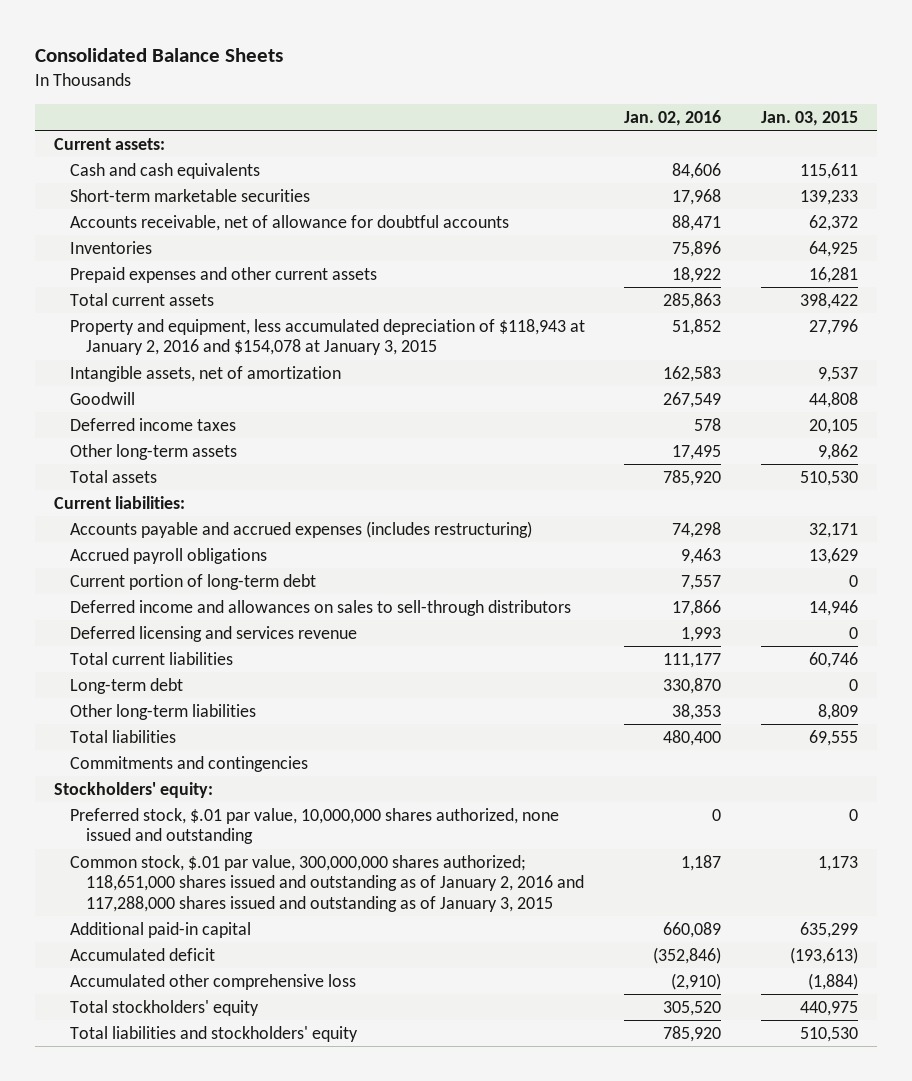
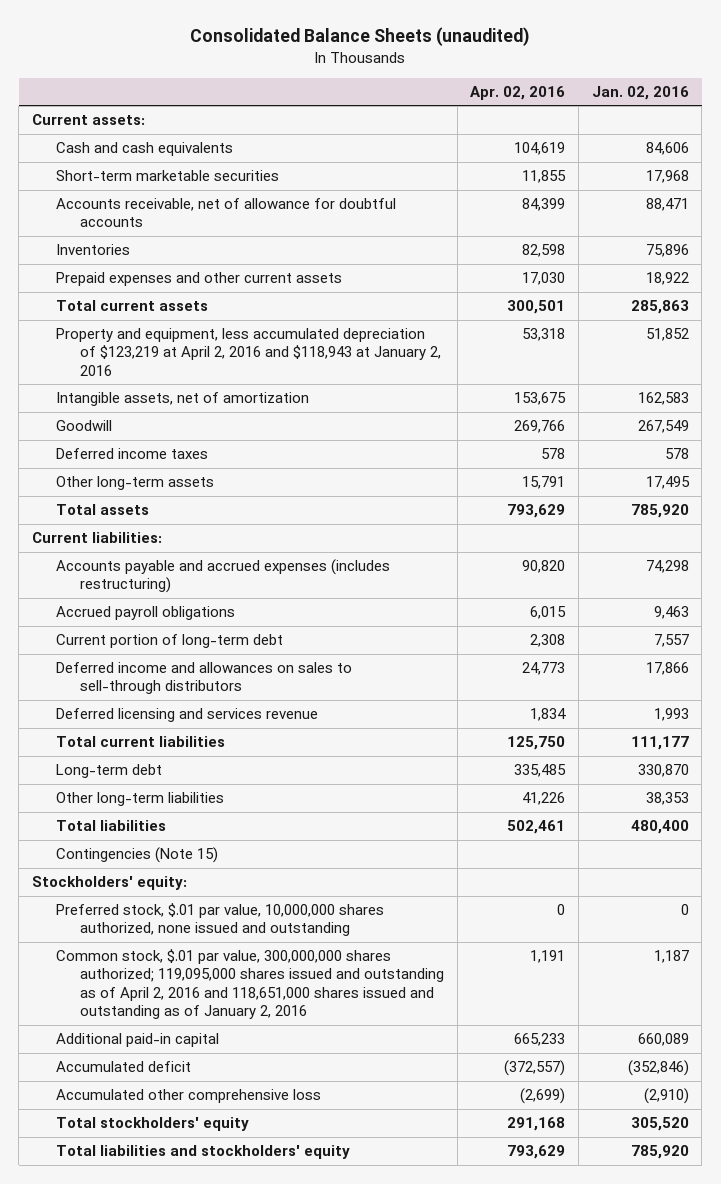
[34,48,283,63] Consolidated Balance Sheets -> [190,27,531,47] Consolidated Balance Sheets (unaudited)
[760,110,858,126] Jan. 03, 2015 -> none
none -> [470,85,566,100] Apr. 02, 2016
[70,318,586,356] Property and equipment, less accumulated depreciation of $118,943 at January 2, 2016 and $154,078 at January 3, 2015 -> [56,328,442,376] Property and equipment, less accumulated depreciation of $123,219 at April 2, 2016 and $118,943 at January 2, 2016
[70,755,309,772] Commitments and contingencies -> [56,847,219,864] Contingencies (Note 15)
[70,854,584,913] Common stock, $.01 par value, 300,000,000 shares authorized; 118,651,000 shares issued and outstanding as of January 2, 2016 and 117,288,000 shares issued and outstanding as of January 3, 2015 -> [56,949,445,1020] Common stock, $.01 par value, 300,000,000 shares authorized; 119,095,000 shares issued and outstanding as of April 2, 2016 and 118,651,000 shares issued and outstanding as of January 2, 2016

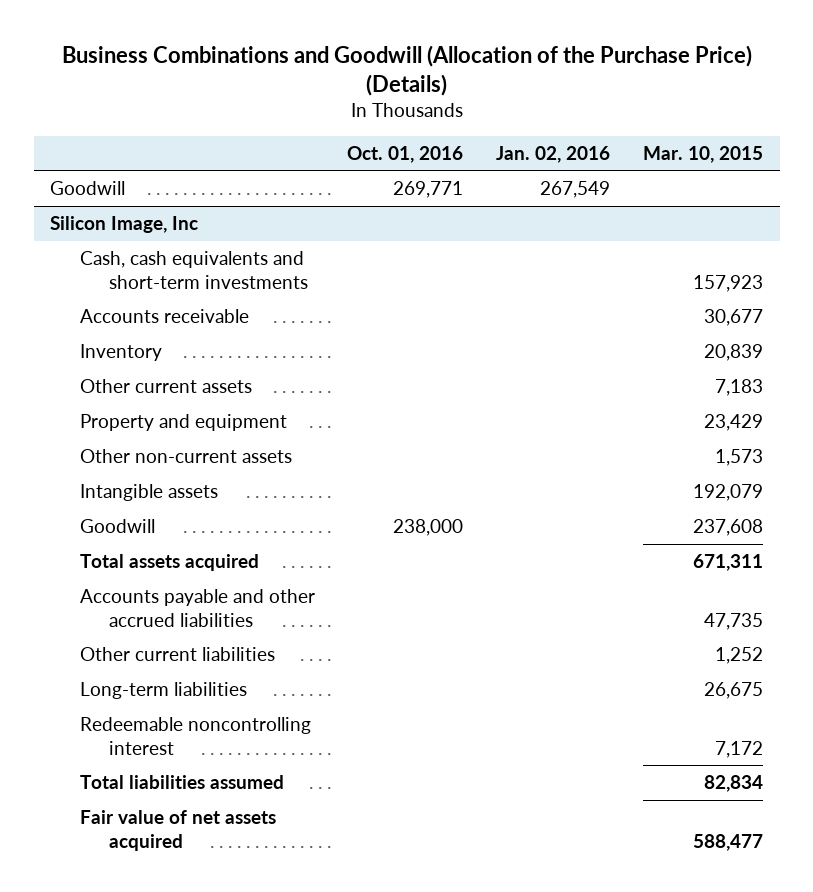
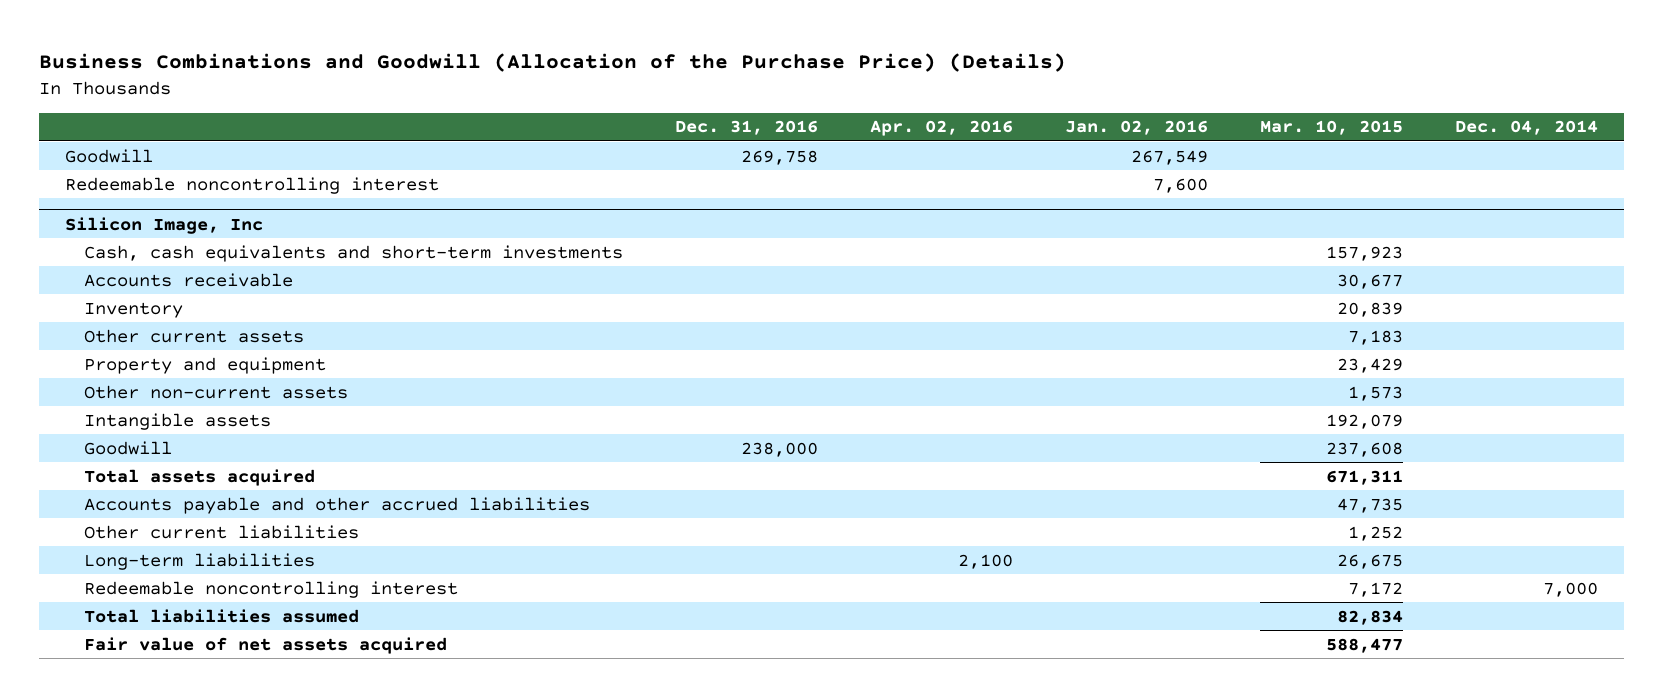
[347,145,464,163] Oct. 01, 2016 -> none
none -> [675,120,819,136] Dec. 31, 2016
none -> [869,120,1013,137] Apr. 02, 2016
none -> [1454,120,1598,136] Dec. 04, 2014
none -> [64,176,439,194] Redeemable noncontrolling interest

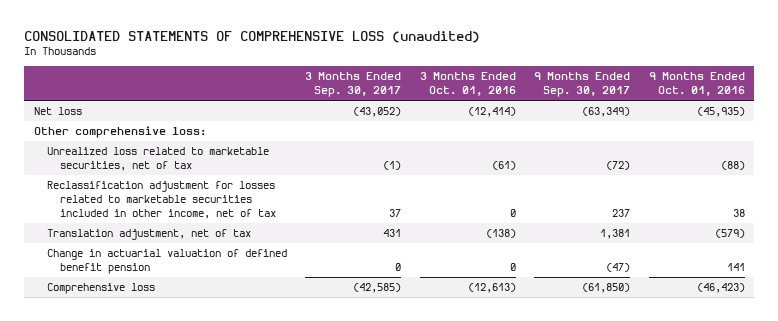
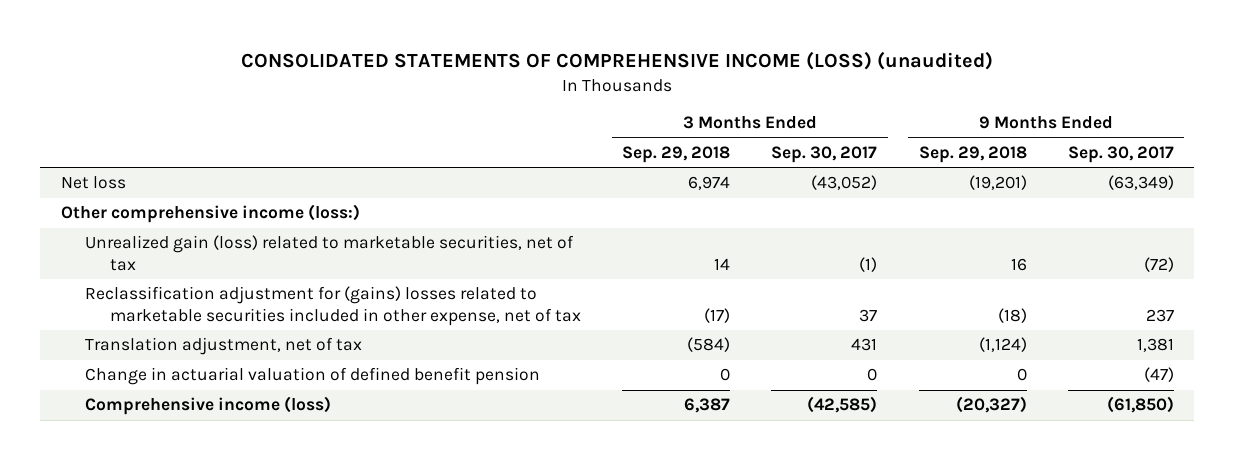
[24,30,481,43] CONSOLIDATED STATEMENTS OF COMPREHENSIVE LOSS (unaudited) -> [241,51,994,71] CONSOLIDATED STATEMENTS OF COMPREHENSIVE INCOME (LOSS) (unaudited)
[419,72,516,97] 3 Months Ended Oct. 01, 2016 -> none
[648,72,745,97] 9 Months Ended Oct. 01, 2016 -> none
none -> [622,145,731,163] Sep. 29, 2018
none -> [918,145,1027,163] Sep. 29, 2018
[33,126,206,139] Other comprehensive loss: -> [60,204,360,224] Other comprehensive income (loss:)
[46,147,269,171] Unrealized loss related to marketable securities, net of tax -> [85,235,575,271] Unrealized gain (loss) related to marketable securities, net of tax
[46,181,276,219] Reclassification adjustment for losses related to marketable securities included in other income, net of tax -> [85,286,582,326] Reclassification adjustment for (gains) losses related to marketable securities included in other expense, net of tax
[46,283,155,295] Comprehensive loss -> [85,396,332,416] Comprehensive income (loss)

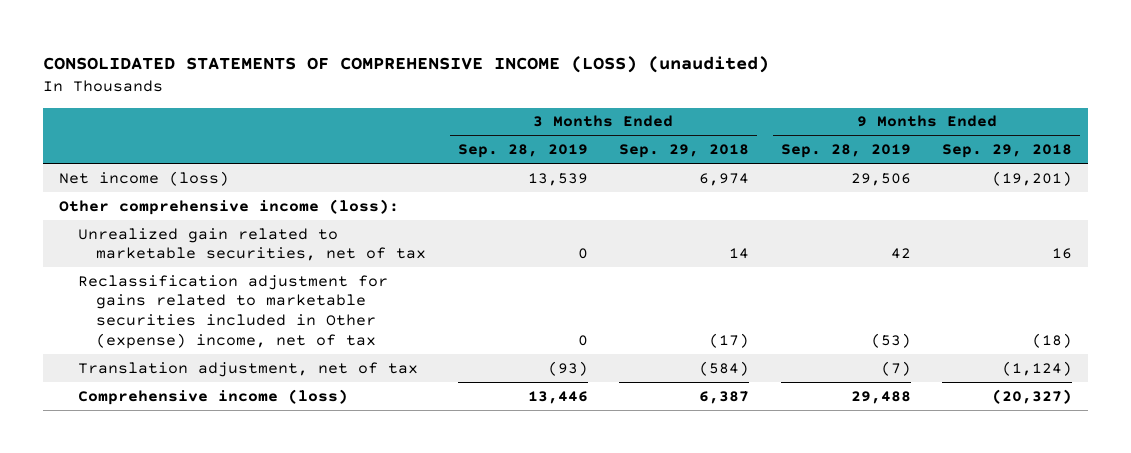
[771,145,878,163] Sep. 30, 2017 -> none
[1067,145,1174,163] Sep. 30, 2017 -> none
none -> [457,144,588,159] Sep. 28, 2019
none -> [780,144,911,159] Sep. 28, 2019
[60,176,126,190] Net loss -> [58,170,229,186] Net income (loss)
[60,204,360,224] Other comprehensive income (loss:) -> [58,198,399,215] Other comprehensive income (loss):
[85,235,575,271] Unrealized gain (loss) related to marketable securities, net of tax -> [77,227,427,262] Unrealized gain related to marketable securities, net of tax
[85,286,582,326] Reclassification adjustment for (gains) losses related to marketable securities included in other expense, net of tax -> [77,274,388,349] Reclassification adjustment for gains related to marketable securities included in Other (expense) income, net of tax
[85,367,541,386] Change in actuarial valuation of defined benefit pension -> none

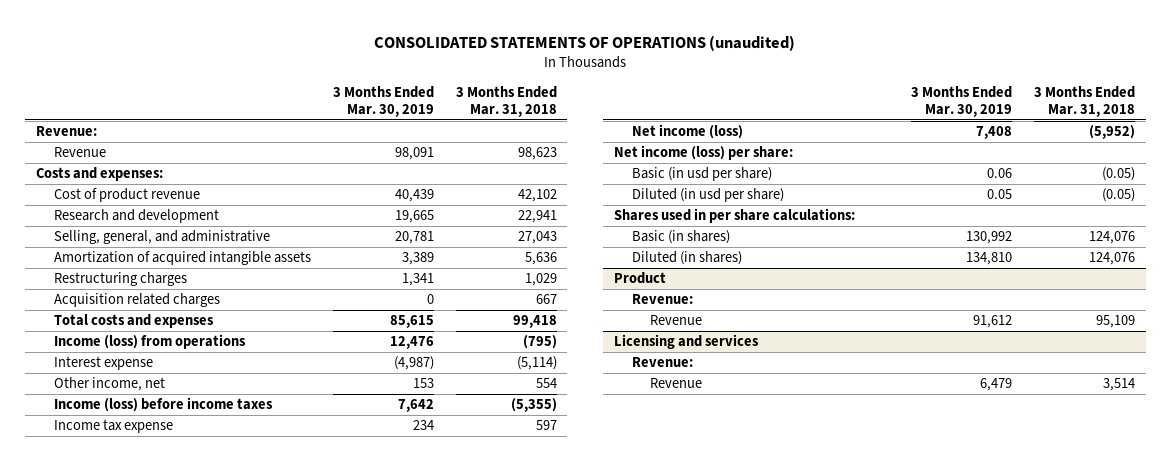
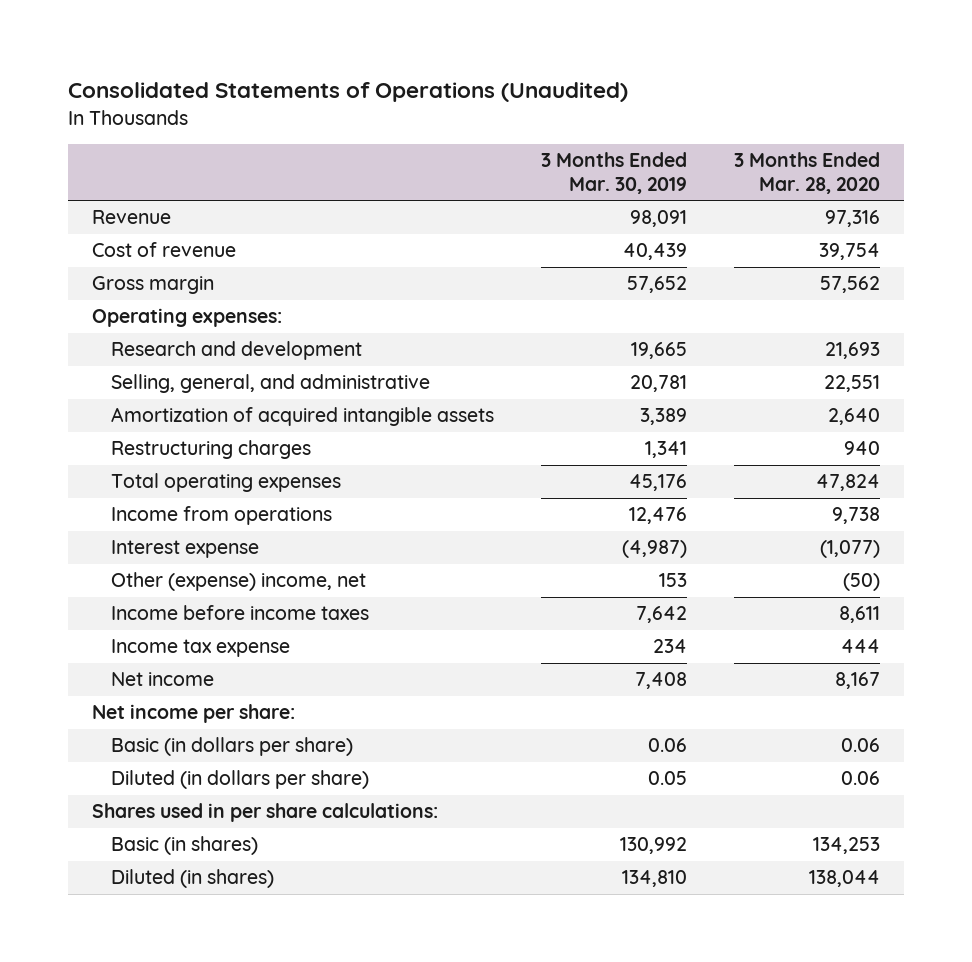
[374,34,796,51] CONSOLIDATED STATEMENTS OF OPERATIONS (unaudited) -> [68,82,629,103] Consolidated Statements of Operations (Unaudited)
[455,85,557,117] 3 Months Ended Mar. 31, 2018 -> none
none -> [734,152,881,194] 3 Months Ended Mar. 28, 2020
[36,126,98,137] Revenue: -> none
[36,167,164,182] Costs and expenses: -> none
[54,188,201,203] Cost of product revenue -> [91,242,236,258] Cost of revenue
none -> [91,276,214,295] Gross margin
none -> [91,308,282,328] Operating expenses:
[54,293,221,308] Acquisition related charges -> none
[54,314,215,329] Total costs and expenses -> none
none -> [110,473,341,493] Total operating expenses
[54,334,247,350] Income (loss) from operations -> [110,506,332,526] Income from operations
[54,377,166,392] Other income, net -> [110,572,366,592] Other (expense) income, net
[54,397,274,413] Income (loss) before income taxes -> [110,605,369,621] Income before income taxes
[632,124,744,140] Net income (loss) -> [110,672,214,687] Net income
[614,145,794,161] Net income (loss) per share: -> [91,704,295,724] Net income per share:
[632,167,773,182] Basic (in usd per share) -> [110,737,353,757] Basic (in dollars per share)
[632,188,785,203] Diluted (in usd per share) -> [110,770,369,790] Diluted (in dollars per share)
[614,272,667,285] Product -> none
[632,294,694,305] Revenue: -> none
[650,315,703,326] Revenue -> none
[614,334,760,350] Licensing and services -> none
[632,357,694,368] Revenue: -> none
[650,378,703,389] Revenue -> none

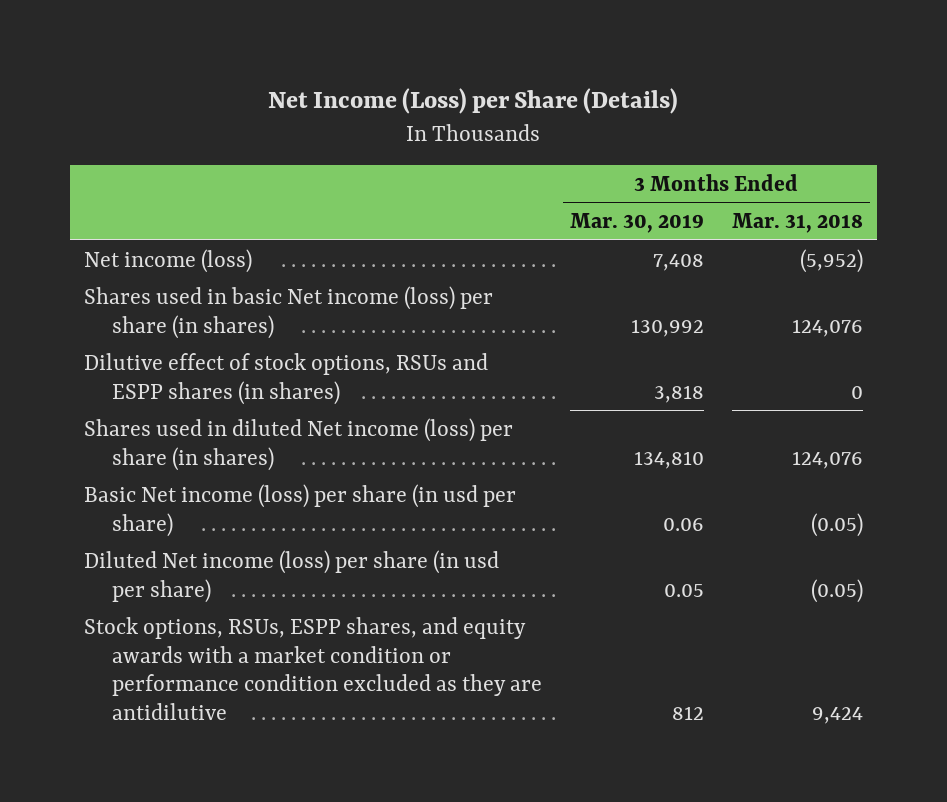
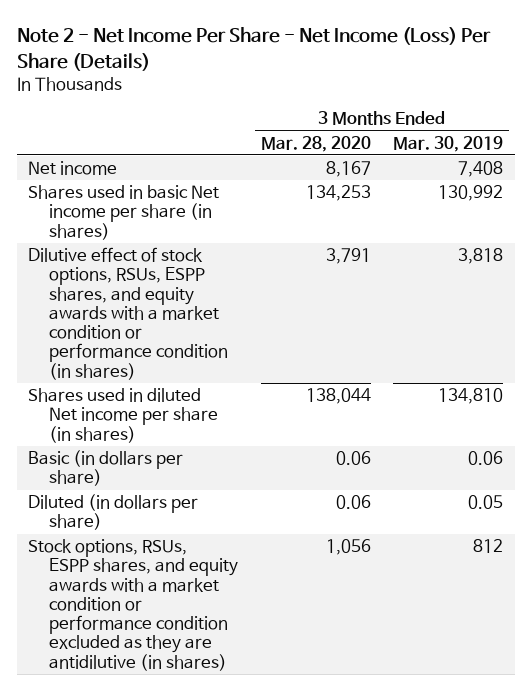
[268,87,679,114] Net Income (Loss) per Share (Details) -> [16,27,491,71] Note 2 - Net Income Per Share - Net Income (Loss) Per Share (Details)
[731,213,863,234] Mar. 31, 2018 -> none
none -> [260,135,371,152] Mar. 28, 2020
[83,248,252,273] Net income (loss) -> [27,161,117,176] Net income
[83,285,493,339] Shares used in basic Net income (loss) per share (in shares) -> [27,185,219,240] Shares used in basic Net income per share (in shares)
[83,352,488,405] Dilutive effect of stock options, RSUs and ESPP shares (in shares) -> [27,247,228,380] Dilutive effect of stock options, RSUs, ESPP shares, and equity awards with a market condition or performance condition (in shares)
[83,417,513,471] Shares used in diluted Net income (loss) per share (in shares) -> [27,388,218,443] Shares used in diluted Net income per share (in shares)
[83,483,516,537] Basic Net income (loss) per share (in usd per share) -> [27,450,183,487] Basic (in dollars per share)
[83,549,499,603] Diluted Net income (loss) per share (in usd per share) -> [27,494,198,531] Diluted (in dollars per share)
[83,616,542,721] Stock options, RSUs, ESPP shares, and equity awards with a market condition or performance condition excluded as they are antidilutive -> [27,539,238,671] Stock options, RSUs, ESPP shares, and equity awards with a market condition or performance condition excluded as they are antidilutive (in shares)

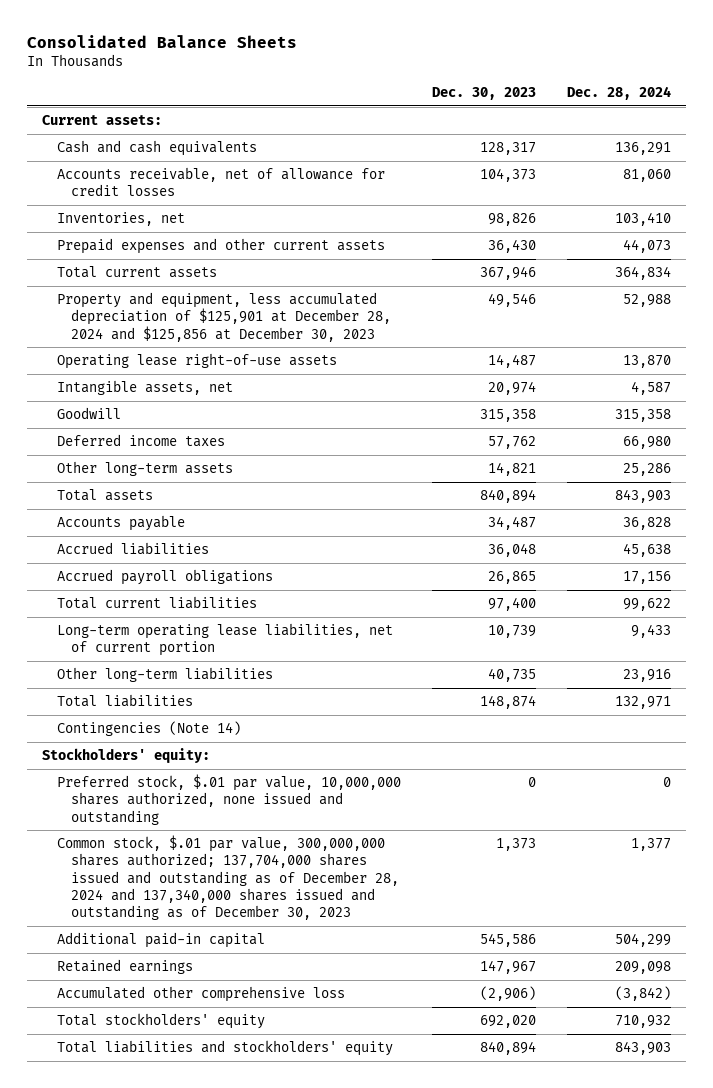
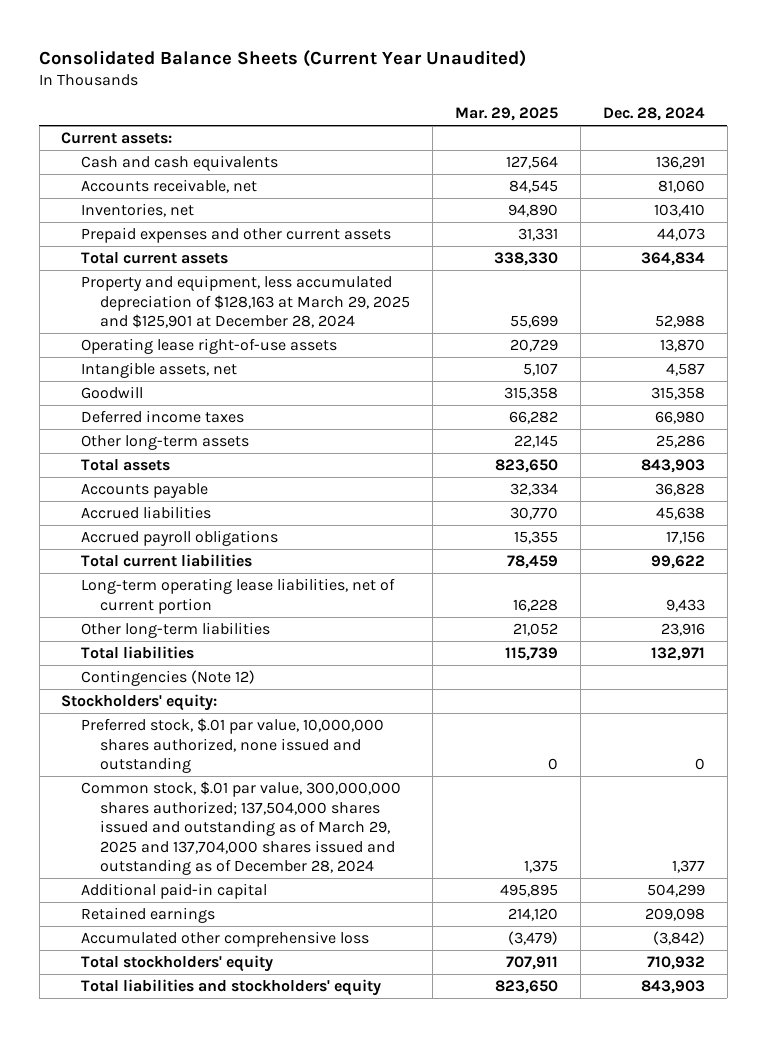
[26,34,297,48] Consolidated Balance Sheets -> [39,49,527,67] Consolidated Balance Sheets (Current Year Unaudited)
[431,87,536,101] Dec. 30, 2023 -> none
none -> [455,107,559,122] Mar. 29, 2025
[56,167,385,197] Accounts receivable, net of allowance for credit losses -> [80,179,257,194] Accounts receivable, net
[56,292,391,342] Property and equipment, less accumulated depreciation of $125,901 at December 28, 2024 and $125,856 at December 30, 2023 -> [80,275,411,329] Property and equipment, less accumulated depreciation of $128,163 at March 29, 2025 and $125,901 at December 28, 2024
[56,721,241,737] Contingencies (Note 14) -> [80,670,255,687] Contingencies (Note 12)
[56,835,399,921] Common stock, $.01 par value, 300,000,000 shares authorized; 137,704,000 shares issued and outstanding as of December 28, 2024 and 137,340,000 shares issued and outstanding as of December 30, 2023 -> [80,781,401,876] Common stock, $.01 par value, 300,000,000 shares authorized; 137,504,000 shares issued and outstanding as of March 29, 2025 and 137,704,000 shares issued and outstanding as of December 28, 2024

